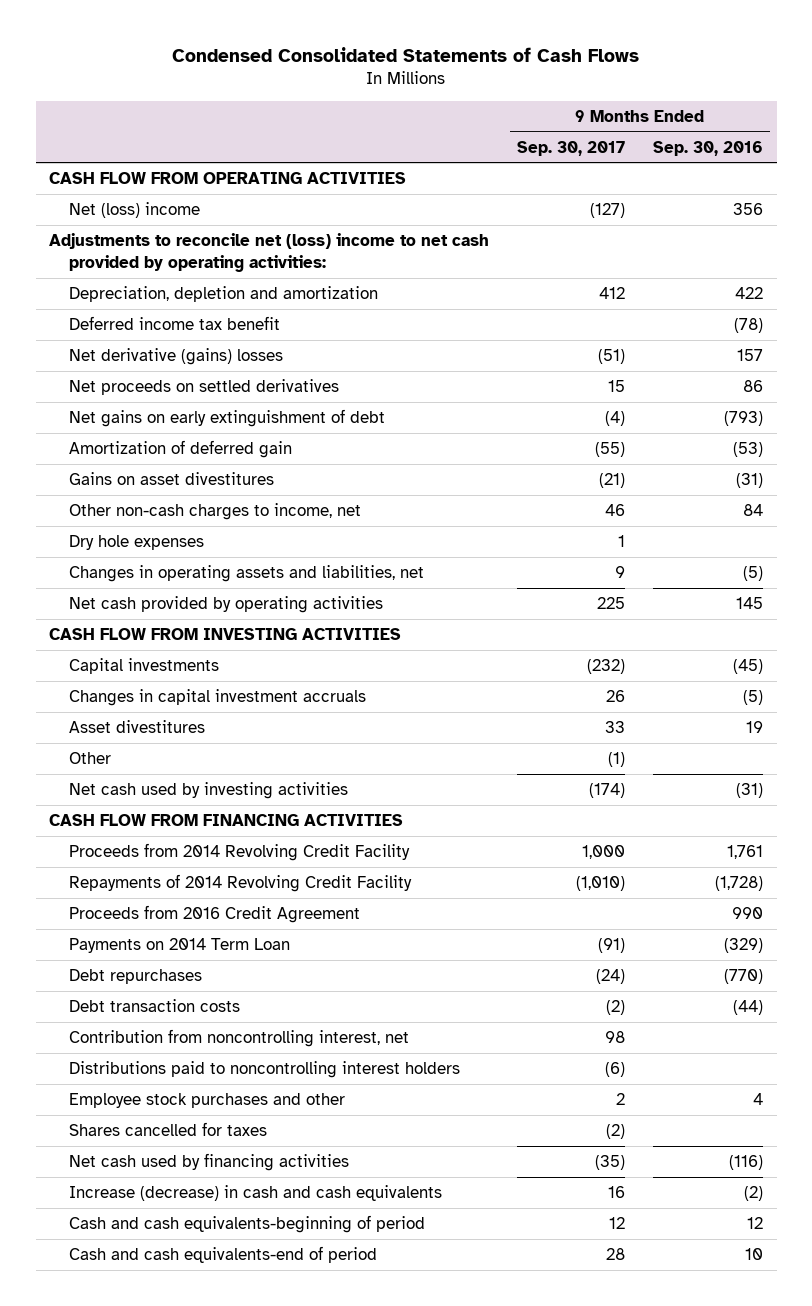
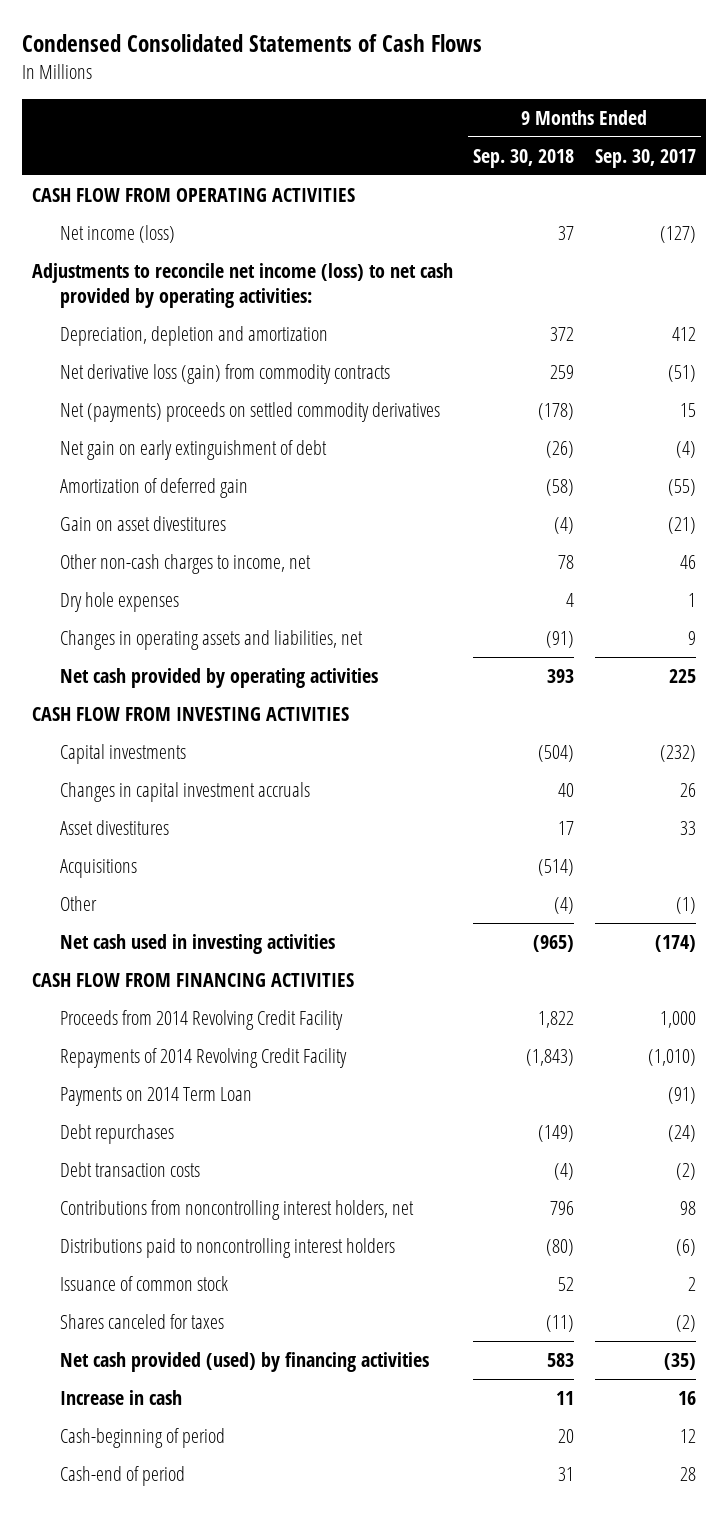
[652,140,763,156] Sep. 30, 2016 -> none
none -> [473,148,575,168] Sep. 30, 2018
[69,202,201,219] Net (loss) income -> [59,225,175,244] Net income (loss)
[49,233,490,272] Adjustments to reconcile net (loss) income to net cash provided by operating activities: -> [31,263,453,308] Adjustments to reconcile net income (loss) to net cash provided by operating activities:
[69,316,281,331] Deferred income tax benefit -> none
[69,348,284,366] Net derivative (gains) losses -> [59,364,390,385] Net derivative loss (gain) from commodity contracts
[69,379,340,396] Net proceeds on settled derivatives -> [59,402,440,423] Net (payments) proceeds on settled commodity derivatives
[69,409,386,428] Net gains on early extinguishment of debt -> [59,440,327,461] Net gain on early extinguishment of debt
[69,472,275,486] Gains on asset divestitures -> [59,516,226,532] Gain on asset divestitures
none -> [59,859,137,879] Acquisitions
[69,782,349,800] Net cash used by investing activities -> [59,934,335,955] Net cash used in investing activities
[69,905,361,924] Proceeds from 2016 Credit Agreement -> none
[69,1029,410,1048] Contribution from noncontrolling interest, net -> [59,1200,414,1221] Contributions from noncontrolling interest holders, net
[69,1093,346,1109] Employee stock purchases and other -> none
none -> [59,1276,228,1292] Issuance of common stock
[69,1122,268,1137] Shares cancelled for taxes -> [59,1314,224,1330] Shares canceled for taxes
[69,1153,350,1172] Net cash used by financing activities -> [59,1352,429,1373] Net cash provided (used) by financing activities
[69,1185,443,1202] Increase (decrease) in cash and cash equivalents -> [59,1390,182,1406] Increase in cash
[69,1215,426,1234] Cash and cash equivalents-beginning of period -> [59,1428,225,1449] Cash-beginning of period
[69,1246,378,1264] Cash and cash equivalents-end of period -> [59,1466,185,1487] Cash-end of period

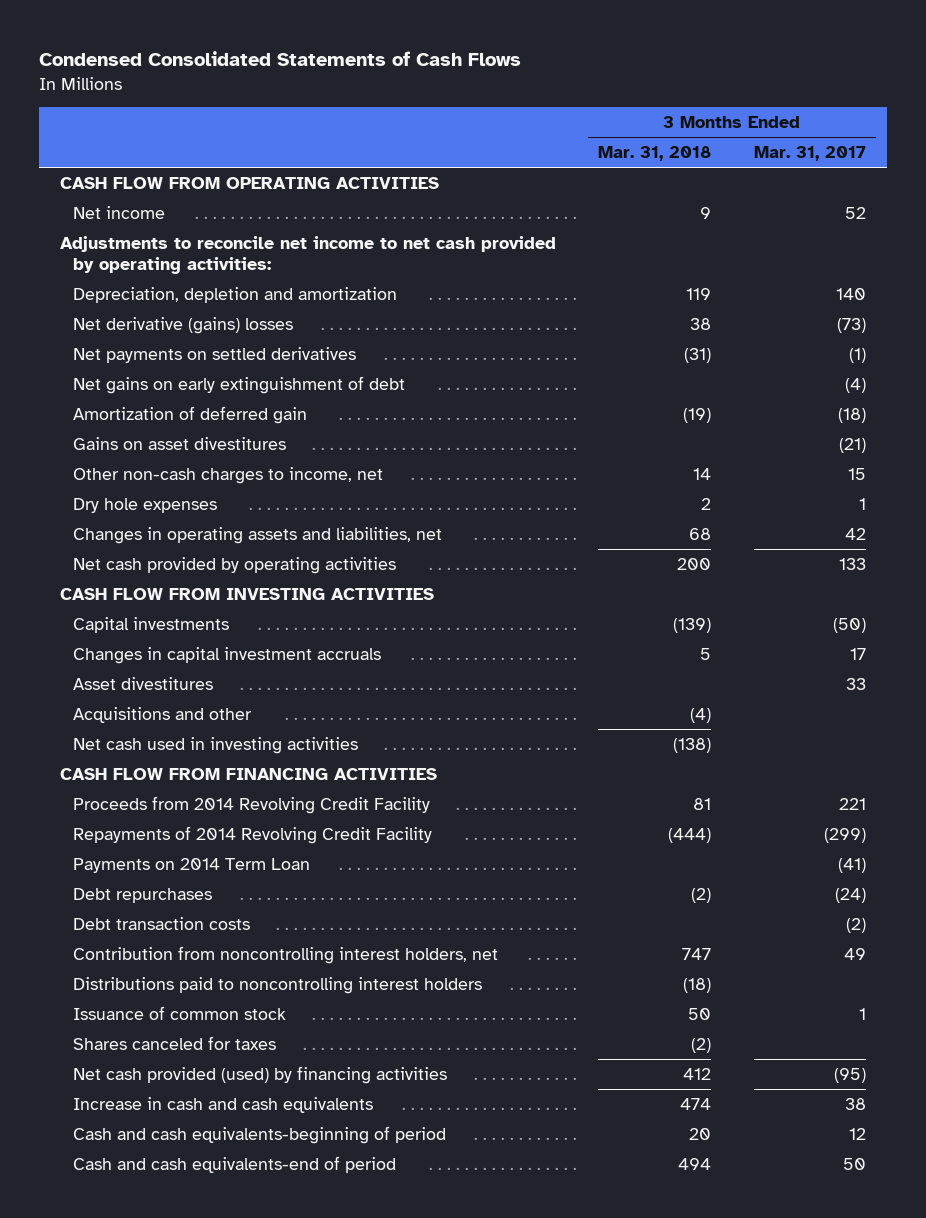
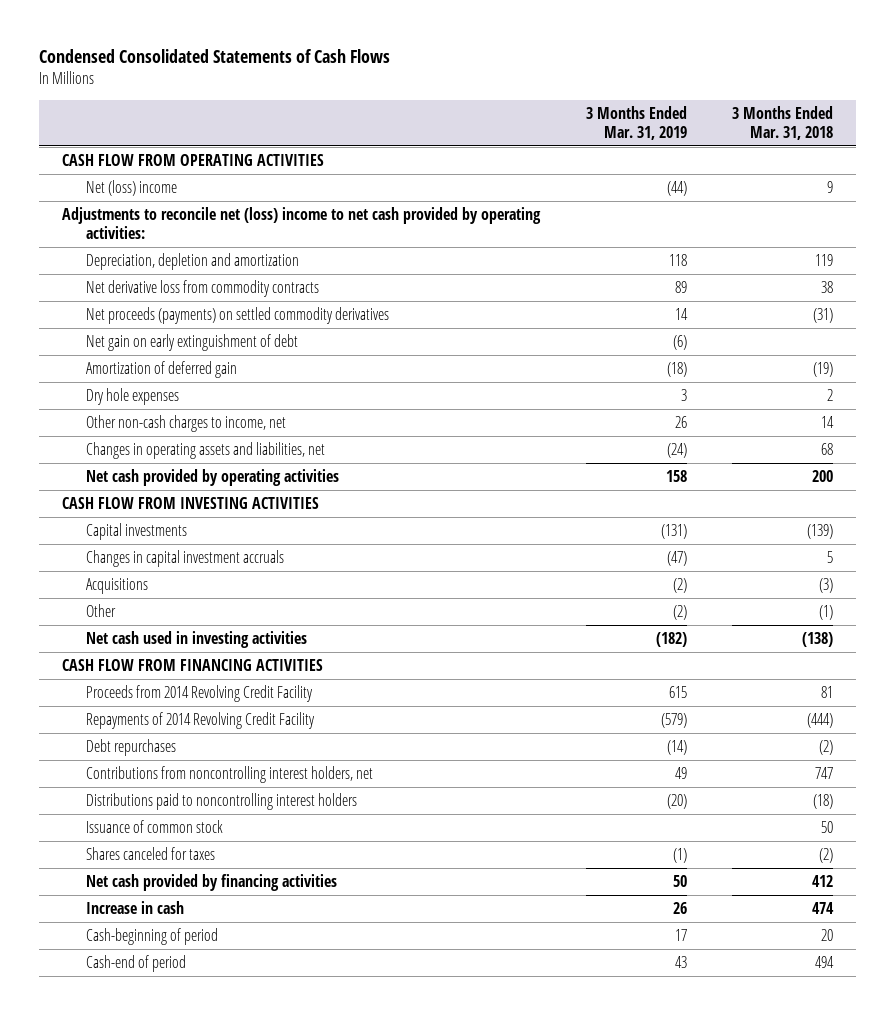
[753,146,866,162] Mar. 31, 2017 -> none
none -> [585,105,687,140] 3 Months Ended Mar. 31, 2019
[72,205,165,219] Net income -> [85,180,177,197] Net (loss) income
[60,235,557,274] Adjustments to reconcile net income to net cash provided by operating activities: -> [61,207,541,240] Adjustments to reconcile net (loss) income to net cash provided by operating activities:
[72,316,293,334] Net derivative (gains) losses -> [85,280,319,298] Net derivative loss from commodity contracts
[72,346,356,363] Net payments on settled derivatives -> [85,307,389,325] Net proceeds (payments) on settled commodity derivatives
[72,375,405,394] Net gains on early extinguishment of debt -> [85,334,298,352] Net gain on early extinguishment of debt
[72,436,286,450] Gains on asset divestitures -> none
[72,466,383,484] Other non-cash charges to income, net -> [85,415,286,433] Other non-cash charges to income, net
[72,676,213,690] Asset divestitures -> none
[72,706,252,723] Acquisitions and other -> [85,578,148,595] Acquisitions
[690,707,712,723] (4) -> [819,578,834,594] (3)
none -> [85,604,116,618] Other
[72,857,310,873] Payments on 2014 Term Loan -> none
[72,916,250,930] Debt transaction costs -> none
[72,945,498,964] Contribution from noncontrolling interest holders, net -> [85,766,373,784] Contributions from noncontrolling interest holders, net
[72,1065,447,1084] Net cash provided (used) by financing activities -> [85,874,337,892] Net cash provided by financing activities
[72,1096,373,1113] Increase in cash and cash equivalents -> [85,901,184,915] Increase in cash
[72,1125,446,1144] Cash and cash equivalents-beginning of period -> [85,928,218,946] Cash-beginning of period
[72,1155,396,1173] Cash and cash equivalents-end of period -> [85,955,186,973] Cash-end of period

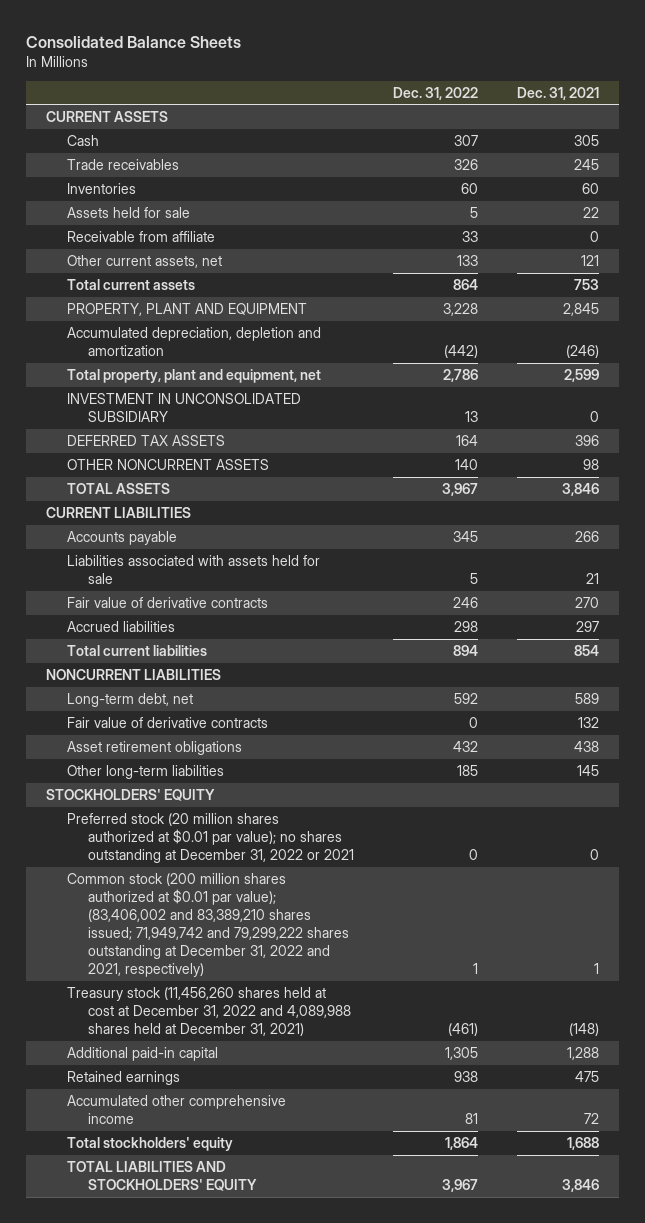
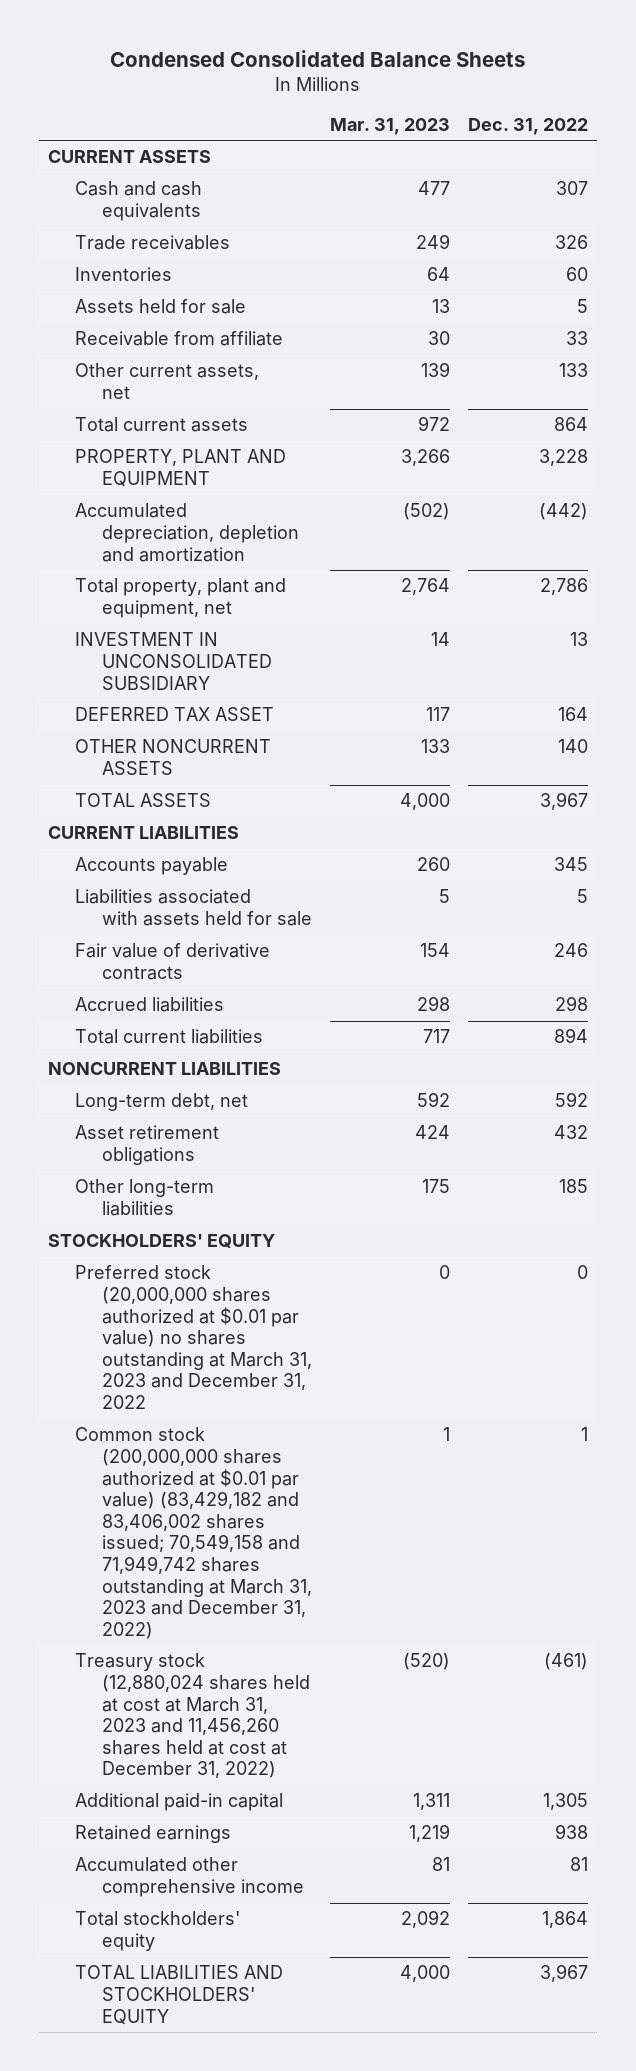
[26,35,242,48] Consolidated Balance Sheets -> [109,49,525,67] Condensed Consolidated Balance Sheets
[517,86,600,100] Dec. 31, 2021 -> none
none -> [330,117,451,135] Mar. 31, 2023
[67,134,100,146] Cash -> [75,181,203,222] Cash and cash equivalents
[67,434,226,446] DEFERRED TAX ASSETS -> [75,707,275,722] DEFERRED TAX ASSET
[67,716,269,728] Fair value of derivative contracts -> none
[67,812,355,864] Preferred stock (20 million shares authorized at $0.01 par value); no shares outstanding at December 31, 2022 or 2021 -> [75,1265,313,1410] Preferred stock (20,000,000 shares authorized at $0.01 par value) no shares outstanding at March 31, 2023 and December 31, 2022
[67,872,350,978] Common stock (200 million shares authorized at $0.01 par value); (83,406,002 and 83,389,210 shares issued; 71,949,742 and 79,299,222 shares outstanding at December 31, 2022 and 2021, respectively) -> [75,1427,313,1639] Common stock (200,000,000 shares authorized at $0.01 par value) (83,429,182 and 83,406,002 shares issued; 70,549,158 and 71,949,742 shares outstanding at March 31, 2023 and December 31, 2022)
[67,986,352,1037] Treasury stock (11,456,260 shares held at cost at December 31, 2022 and 4,089,988 shares held at December 31, 2021) -> [75,1653,311,1779] Treasury stock (12,880,024 shares held at cost at March 31, 2023 and 11,456,260 shares held at cost at December 31, 2022)

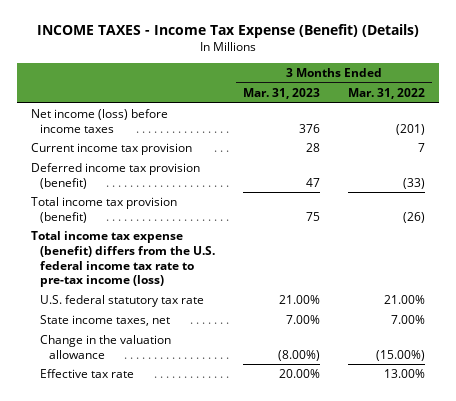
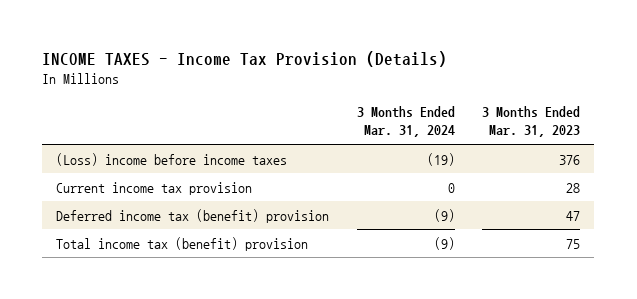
[37,24,420,39] INCOME TAXES - Income Tax Expense (Benefit) (Details) -> [42,51,448,68] INCOME TAXES - Income Tax Provision (Details)
[348,88,426,100] Mar. 31, 2022 -> none
none -> [356,106,455,138] 3 Months Ended Mar. 31, 2024
[31,109,169,133] Net income (loss) before income taxes -> [56,152,288,166] (Loss) income before income taxes
[31,231,215,288] Total income tax expense (benefit) differs from the U.S. federal income tax rate to pre-tax income (loss) -> none
[39,295,204,308] U.S. federal statutory tax rate -> none
[39,315,170,327] State income taxes, net -> none
[39,335,171,359] Change in the valuation allowance -> none
[39,369,134,379] Effective tax rate -> none
[31,163,201,189] Deferred income tax provision (benefit) -> [56,208,330,223] Deferred income tax (benefit) provision
[31,197,178,223] Total income tax provision (benefit) -> [56,236,309,251] Total income tax (benefit) provision

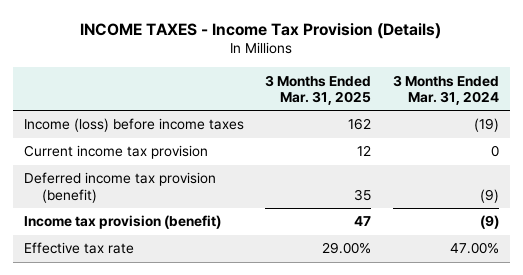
[482,106,581,138] 3 Months Ended Mar. 31, 2023 -> none
none -> [265,74,372,105] 3 Months Ended Mar. 31, 2025
[56,152,288,166] (Loss) income before income taxes -> [24,118,245,133] Income (loss) before income taxes
[56,208,330,223] Deferred income tax (benefit) provision -> [24,172,217,203] Deferred income tax provision (benefit)
[56,236,309,251] Total income tax (benefit) provision -> [24,215,222,230] Income tax provision (benefit)
none -> [24,242,135,255] Effective tax rate

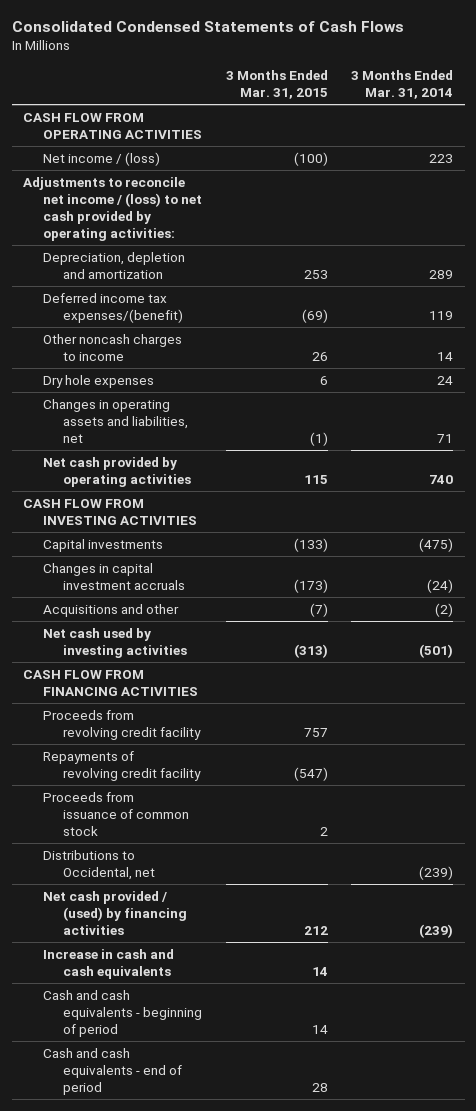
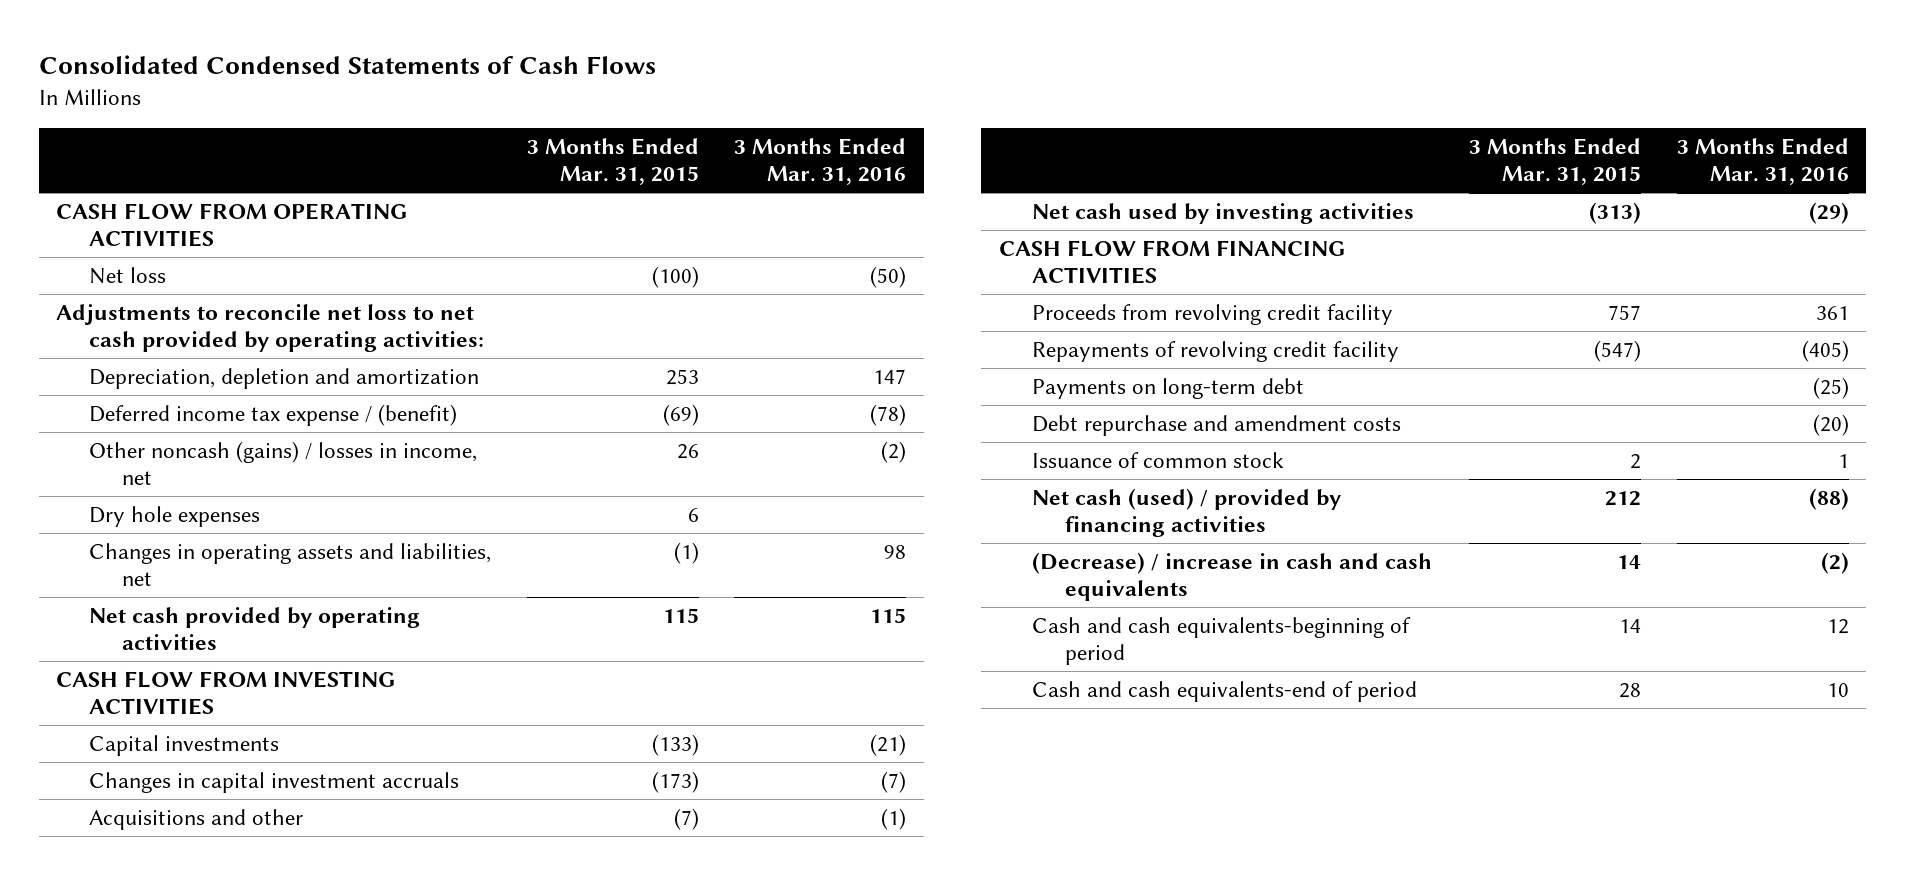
[351,70,454,100] 3 Months Ended Mar. 31, 2014 -> none
none -> [734,138,907,186] 3 Months Ended Mar. 31, 2016
[42,151,160,166] Net income / (loss) -> [89,267,167,285] Net loss
[23,176,202,241] Adjustments to reconcile net income / (loss) to net cash provided by operating activities: -> [56,304,485,353] Adjustments to reconcile net loss to net cash provided by operating activities:
[42,333,182,361] Other noncash charges to income -> none
[42,292,183,323] Deferred income tax expenses/(benefit) -> [89,404,458,427] Deferred income tax expense / (benefit)
none -> [89,441,478,486] Other noncash (gains) / losses in income, net
[42,849,155,880] Distributions to Occidental, net -> none
none -> [1031,378,1304,400] Payments on long-term debt
none -> [1031,415,1401,437] Debt repurchase and amendment costs
[42,791,189,836] Proceeds from issuance of common stock -> [1031,452,1284,469] Issuance of common stock
[42,890,187,935] Net cash provided / (used) by financing activities -> [1031,488,1341,538] Net cash (used) / provided by financing activities
[42,948,174,979] Increase in cash and cash equivalents -> [1031,552,1432,602] (Decrease) / increase in cash and cash equivalents
[42,989,202,1037] Cash and cash equivalents - beginning of period -> [1031,617,1411,666] Cash and cash equivalents-beginning of period
[42,1047,182,1095] Cash and cash equivalents - end of period -> [1031,681,1417,703] Cash and cash equivalents-end of period

